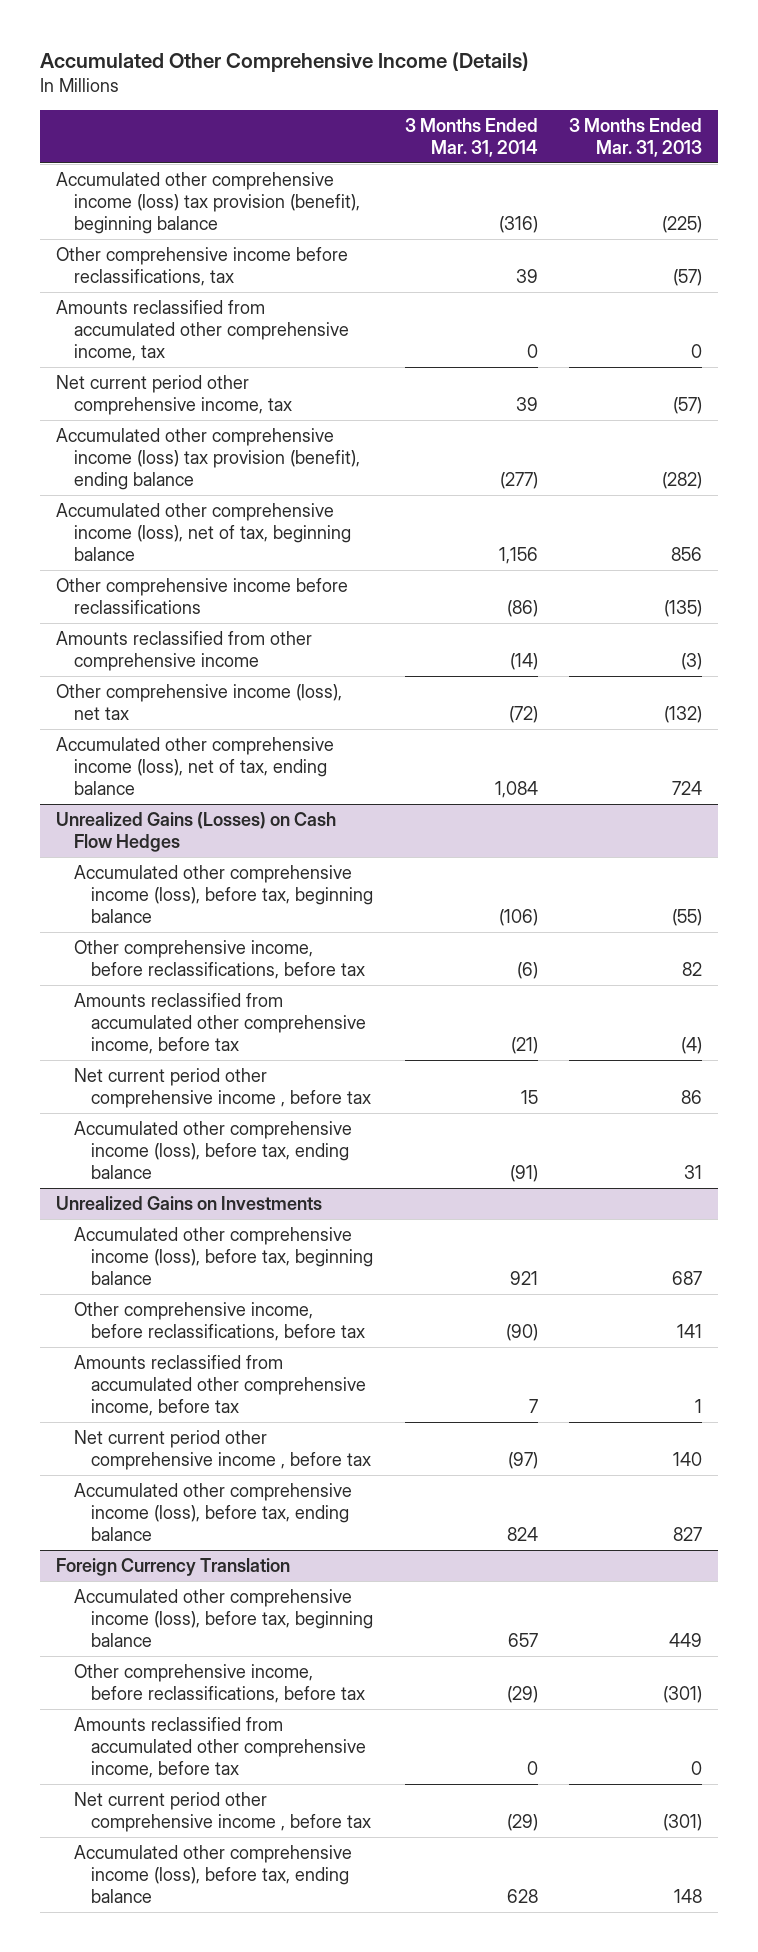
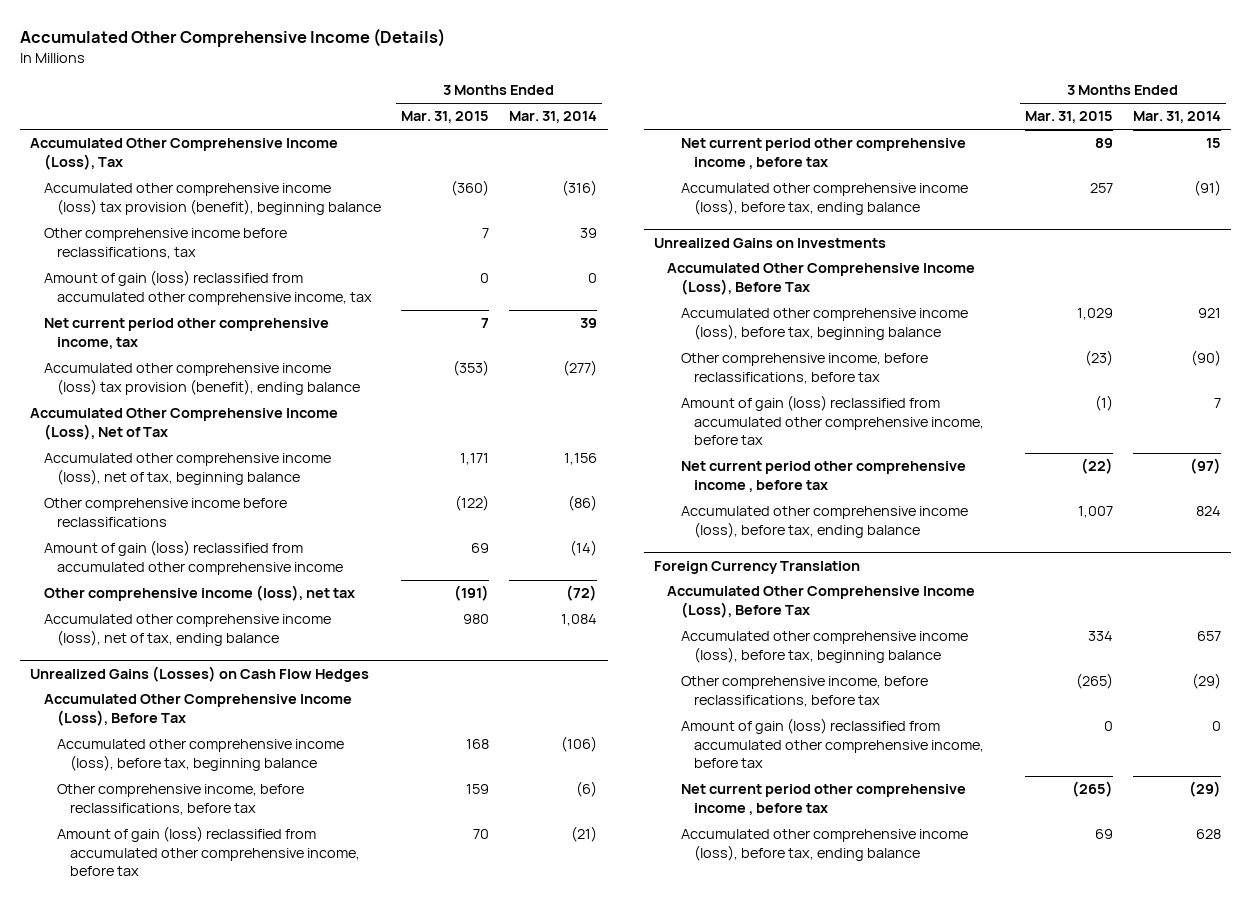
[569,117,703,157] 3 Months Ended Mar. 31, 2013 -> none
none -> [401,111,490,124] Mar. 31, 2015
none -> [30,138,339,170] Accumulated Other Comprehensive Income (Loss), Tax
[55,299,349,362] Amounts reclassified from accumulated other comprehensive income, tax -> [43,270,372,305] Amount of gain (loss) reclassified from accumulated other comprehensive income, tax
none -> [30,408,339,440] Accumulated Other Comprehensive Income (Loss), Net of Tax
[55,630,312,671] Amounts reclassified from other comprehensive income -> [43,540,343,575] Amount of gain (loss) reclassified from accumulated other comprehensive income
none -> [43,694,352,726] Accumulated Other Comprehensive Income (Loss), Before Tax
[73,992,367,1055] Amounts reclassified from accumulated other comprehensive income, before tax -> [56,826,361,877] Amount of gain (loss) reclassified from accumulated other comprehensive income, before tax
none -> [667,263,976,295] Accumulated Other Comprehensive Income (Loss), Before Tax
[73,1354,367,1417] Amounts reclassified from accumulated other comprehensive income, before tax -> [680,395,984,446] Amount of gain (loss) reclassified from accumulated other comprehensive income, before tax
none -> [667,586,976,618] Accumulated Other Comprehensive Income (Loss), Before Tax
[73,1716,367,1779] Amounts reclassified from accumulated other comprehensive income, before tax -> [680,718,984,769] Amount of gain (loss) reclassified from accumulated other comprehensive income, before tax

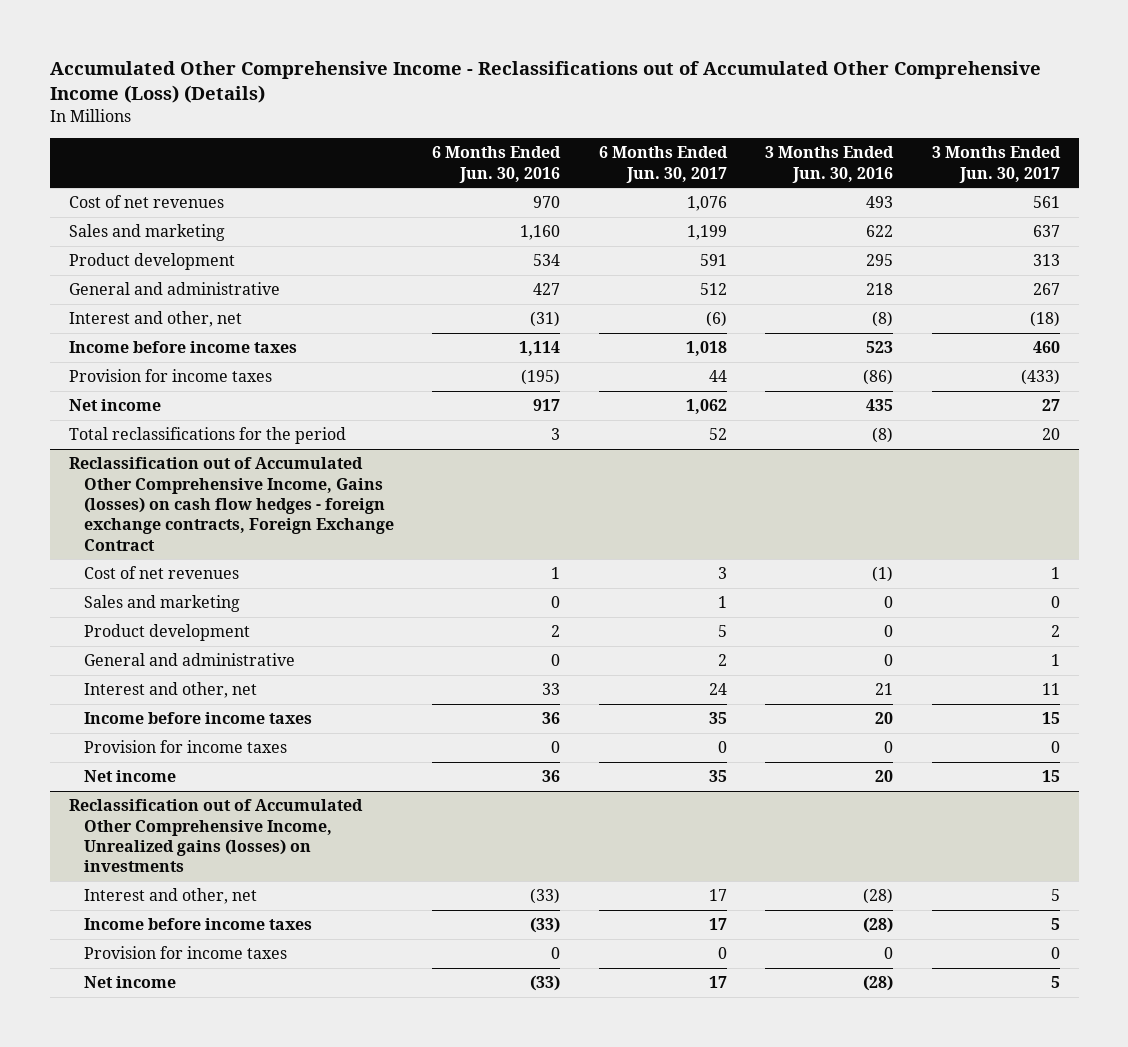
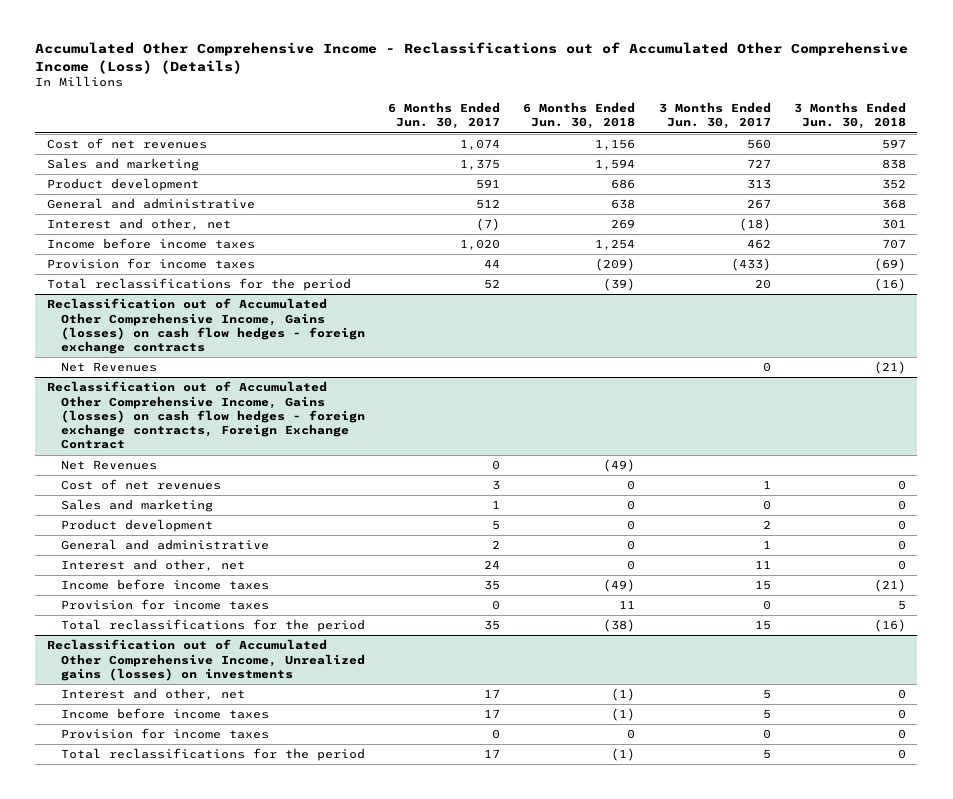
[432,146,562,183] 6 Months Ended Jun. 30, 2016 -> none
[765,146,895,183] 3 Months Ended Jun. 30, 2016 -> none
none -> [523,102,636,130] 6 Months Ended Jun. 30, 2018
none -> [793,102,906,130] 3 Months Ended Jun. 30, 2018
[686,196,727,212] 1,076 -> [460,139,501,151] 1,074
[1032,196,1060,209] 561 -> [746,139,771,150] 560
[686,225,727,241] 1,199 -> [460,159,501,171] 1,375
[1032,225,1060,238] 637 -> [746,159,771,169] 727
[705,311,727,328] (6) -> [476,218,501,232] (7)
[685,341,727,357] 1,018 -> [460,239,501,251] 1,020
[1032,341,1060,354] 460 -> [746,239,771,250] 462
[68,399,161,412] Net income -> none
none -> [46,298,365,355] Reclassification out of Accumulated Other Comprehensive Income, Gains (losses) on cash flow hedges - foreign exchange contracts
none -> [60,362,157,373] Net Revenues
none -> [60,460,157,471] Net Revenues
[83,770,176,783] Net income -> [60,619,365,633] Total reclassifications for the period
[83,976,176,989] Net income -> [60,748,365,762] Total reclassifications for the period

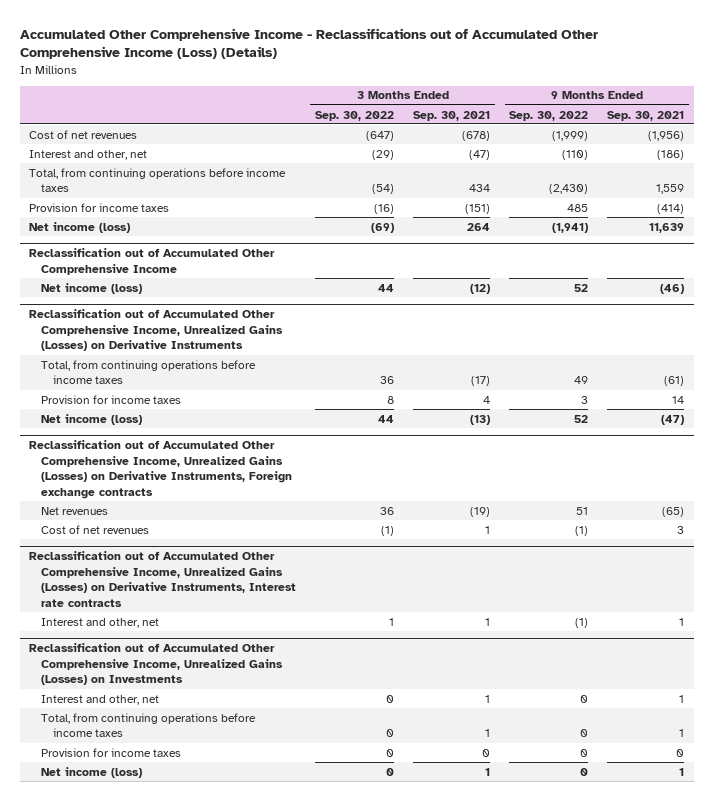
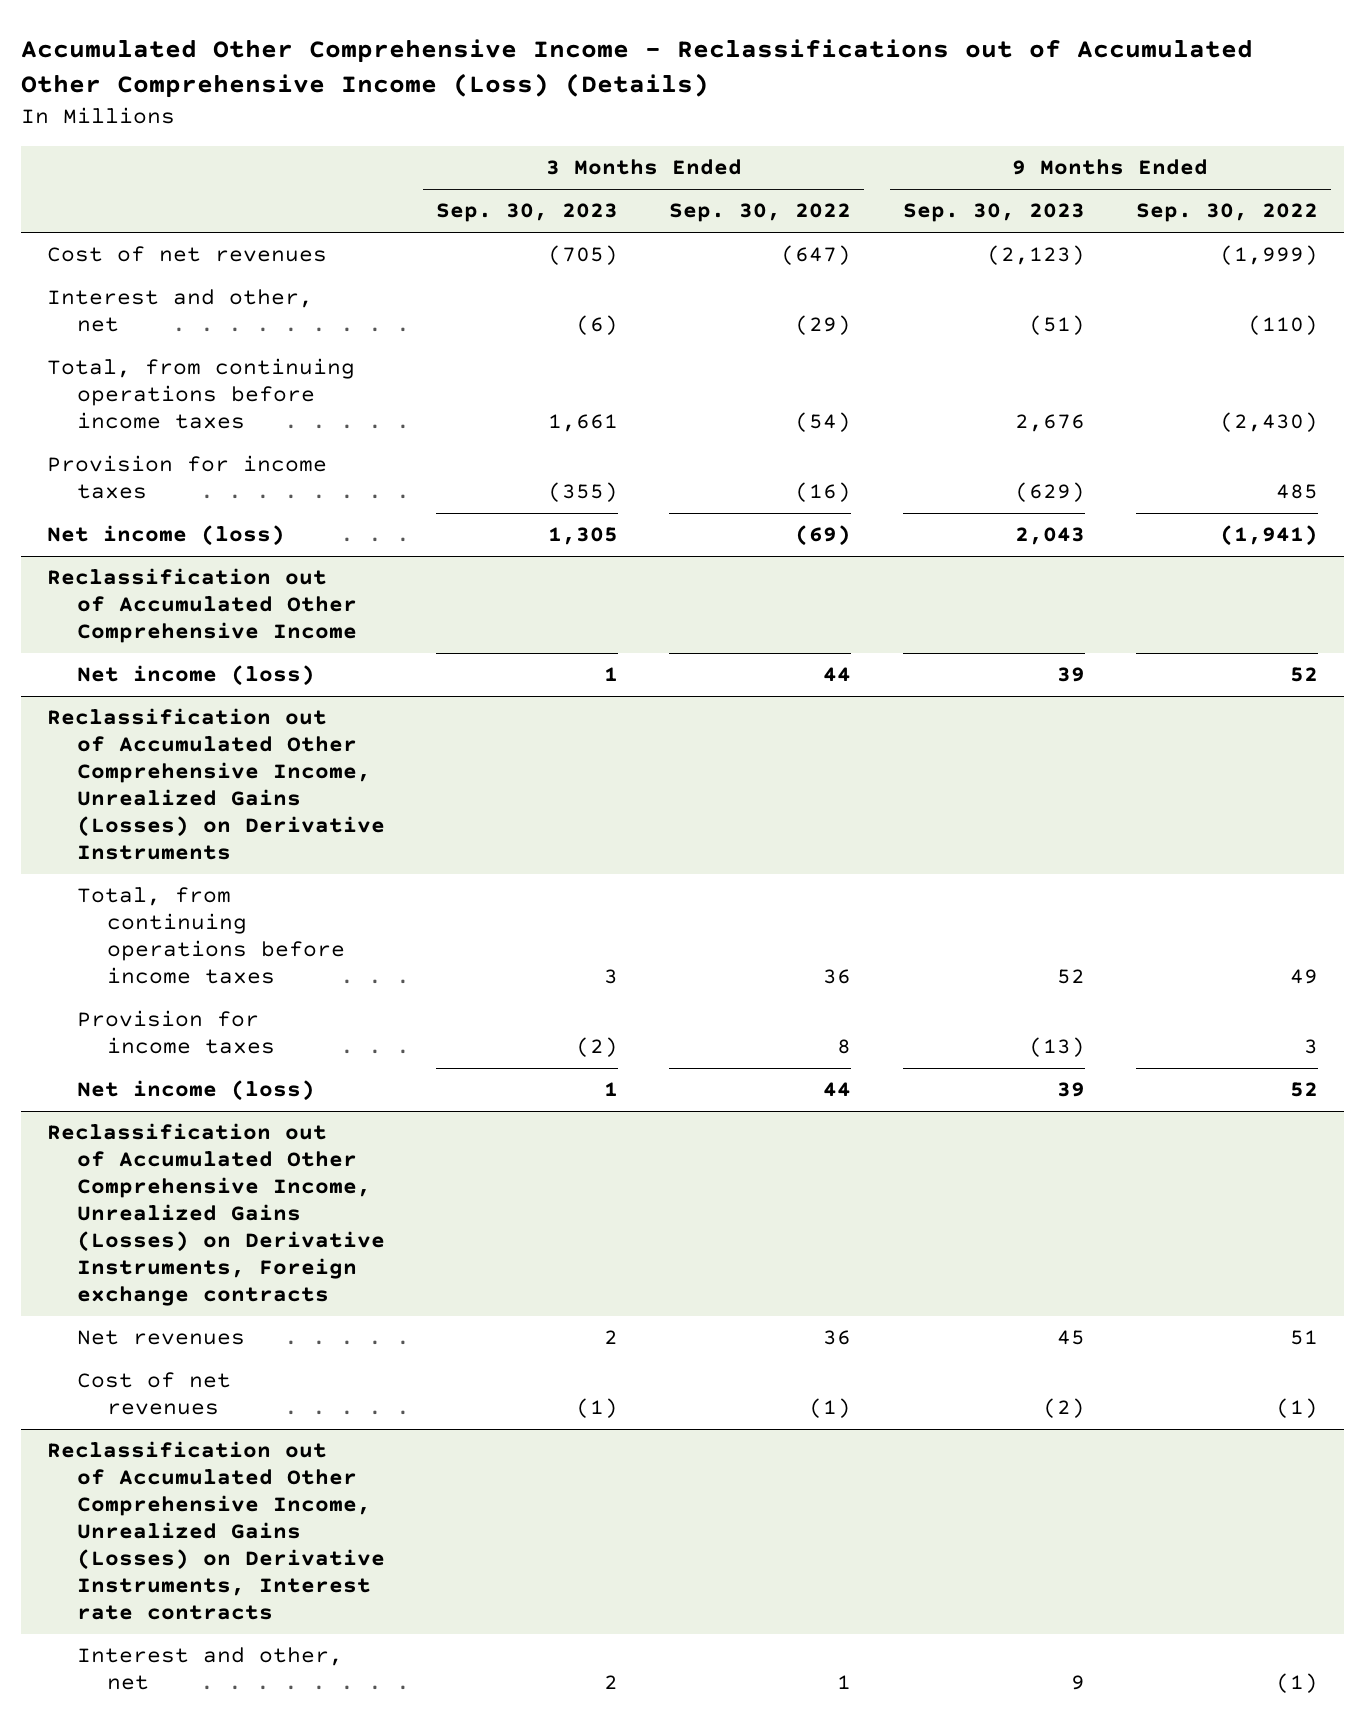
[413,110,491,121] Sep. 30, 2021 -> none
[607,110,685,121] Sep. 30, 2021 -> none
none -> [436,203,619,223] Sep. 30, 2023
none -> [902,203,1085,223] Sep. 30, 2023
[29,643,284,686] Reclassification out of Accumulated Other Comprehensive Income, Unrealized Gains (Losses) on Investments -> none
[41,694,160,705] Interest and other, net -> none
[41,712,257,738] Total, from continuing operations before income taxes -> none
[41,747,182,757] Provision for income taxes -> none
[41,766,143,778] Net income (loss) -> none

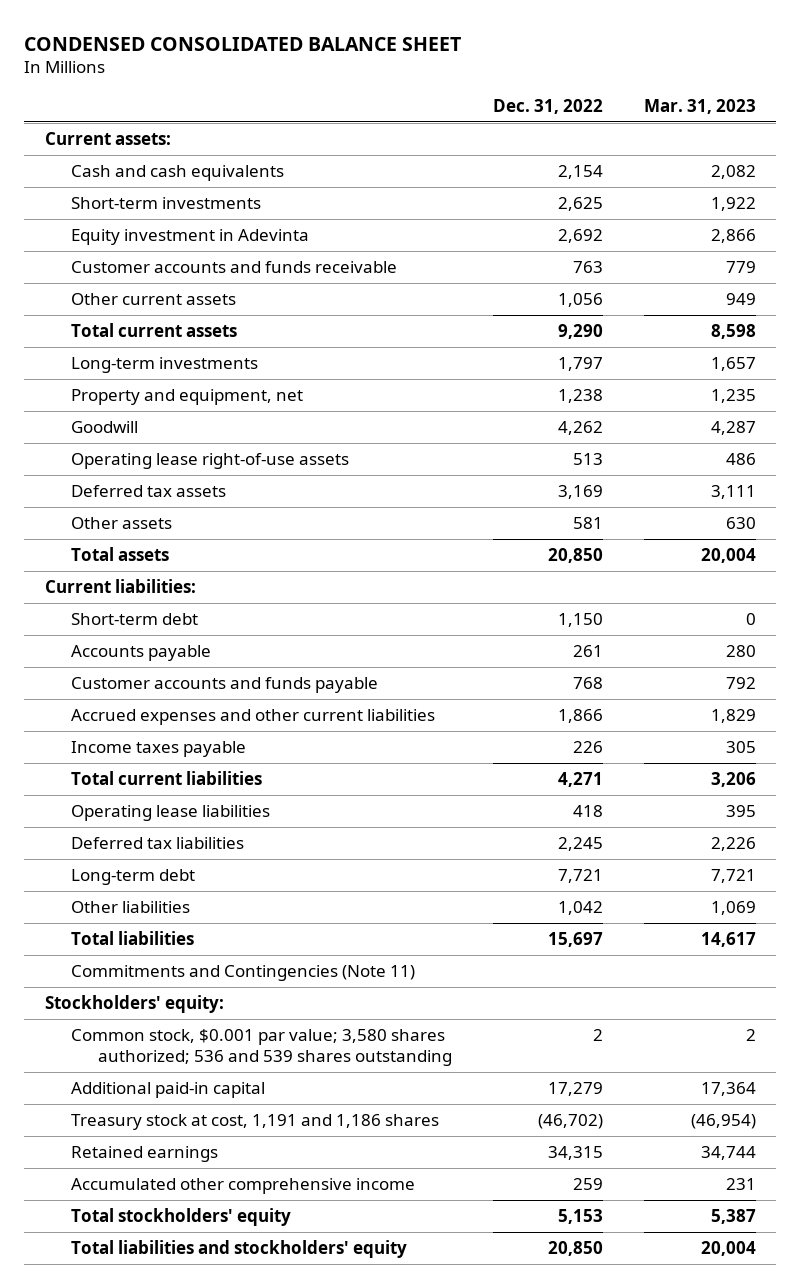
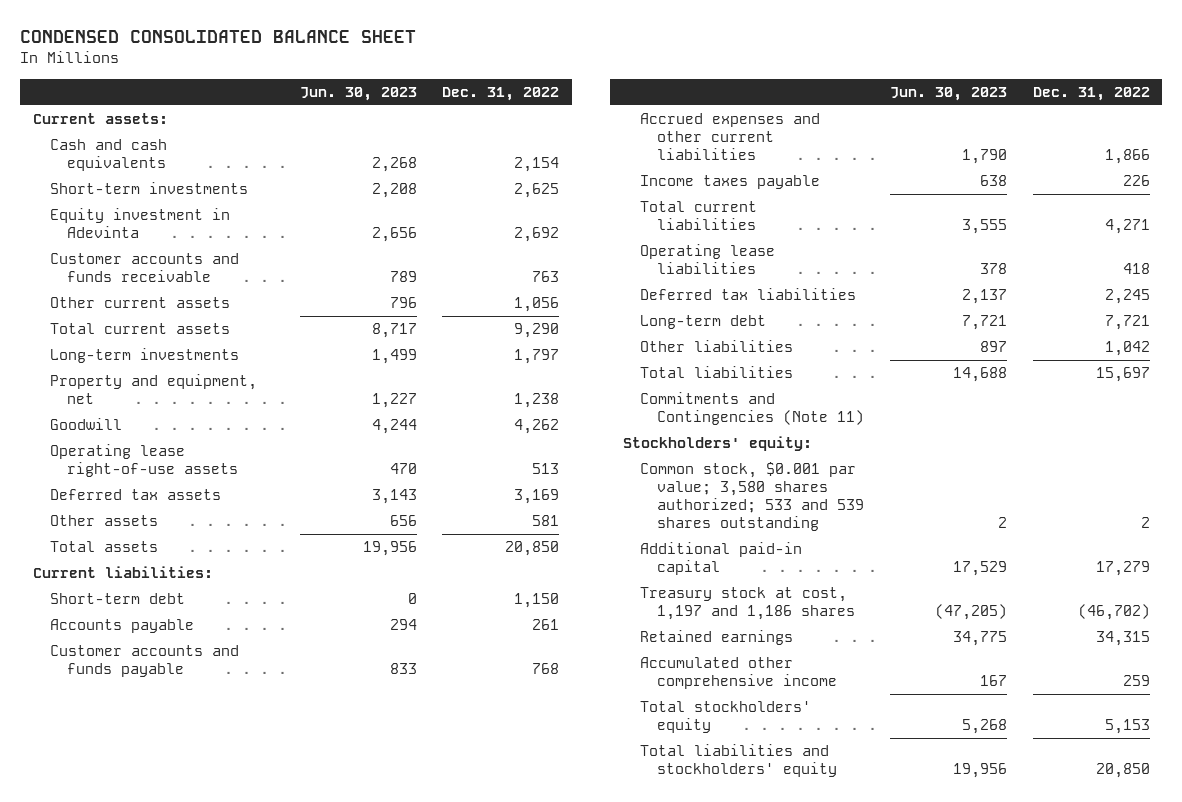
[643,99,756,115] Mar. 31, 2023 -> none
none -> [299,86,417,101] Jun. 30, 2023
[71,1028,453,1067] Common stock, $0.001 par value; 3,580 shares authorized; 536 and 539 shares outstanding -> [640,462,865,532] Common stock, $0.001 par value; 3,580 shares authorized; 533 and 539 shares outstanding
[71,1113,440,1130] Treasury stock at cost, 1,191 and 1,186 shares -> [640,587,856,621] Treasury stock at cost, 1,197 and 1,186 shares

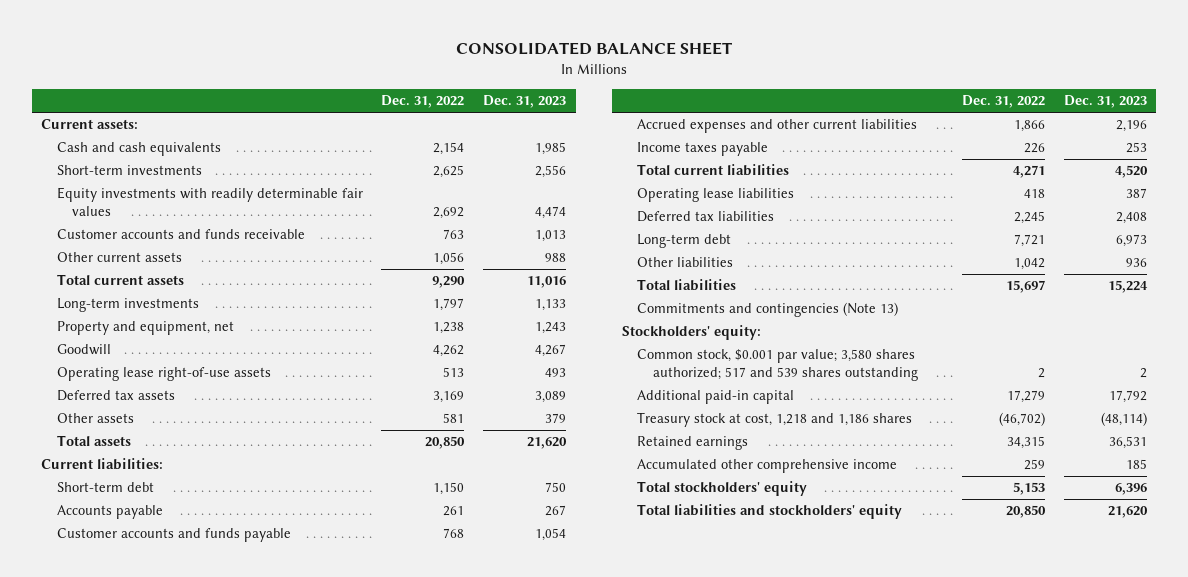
[19,30,416,44] CONDENSED CONSOLIDATED BALANCE SHEET -> [455,42,732,56] CONSOLIDATED BALANCE SHEET
[299,86,417,101] Jun. 30, 2023 -> none
none -> [483,95,567,109] Dec. 31, 2023
[49,208,230,239] Equity investment in Adevinta -> [56,187,363,217] Equity investments with readily determinable fair values
[640,392,865,426] Commitments and Contingencies (Note 11) -> [637,302,899,318] Commitments and contingencies (Note 13)
[640,462,865,532] Common stock, $0.001 par value; 3,580 shares authorized; 533 and 539 shares outstanding -> [637,349,919,382] Common stock, $0.001 par value; 3,580 shares authorized; 517 and 539 shares outstanding
[640,587,856,621] Treasury stock at cost, 1,197 and 1,186 shares -> [637,412,913,428] Treasury stock at cost, 1,218 and 1,186 shares

